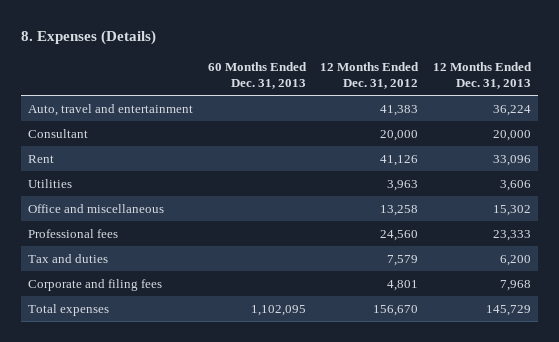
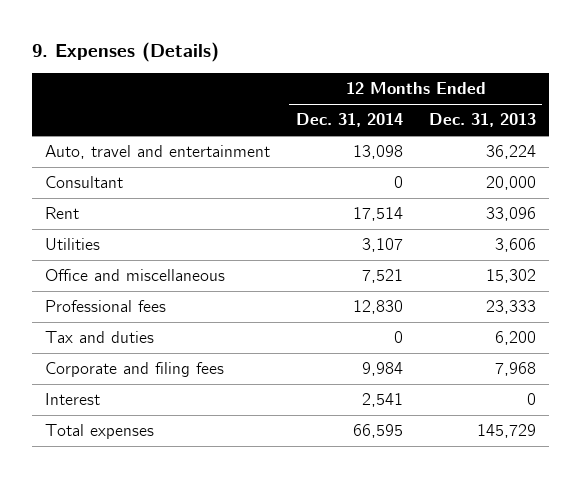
[20,30,156,46] 8. Expenses (Details) -> [31,41,219,62] 9. Expenses (Details)
[207,61,307,89] 60 Months Ended Dec. 31, 2013 -> none
[320,61,420,89] 12 Months Ended Dec. 31, 2012 -> none
none -> [295,113,403,128] Dec. 31, 2014
none -> [44,393,100,406] Interest

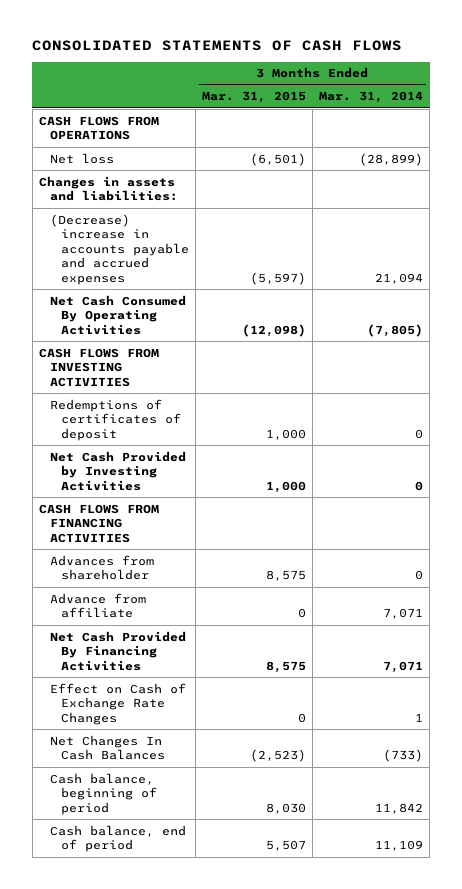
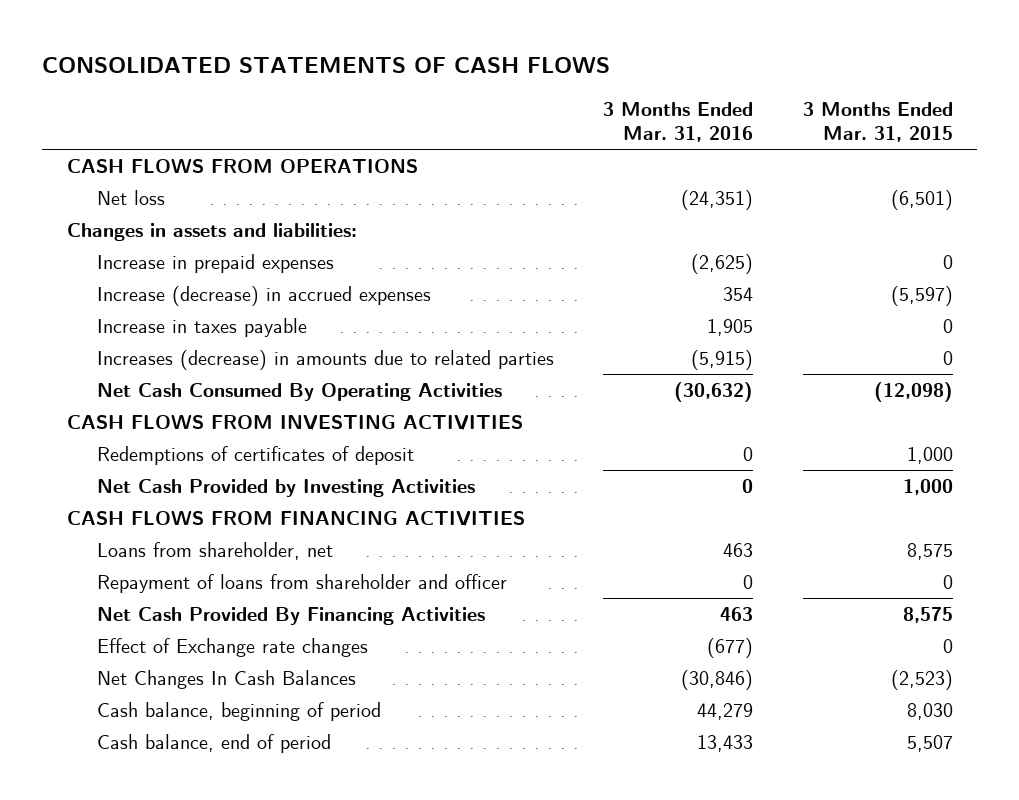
[319,91,424,104] Mar. 31, 2014 -> none
none -> [603,101,754,143] 3 Months Ended Mar. 31, 2016
none -> [97,254,335,274] Increase in prepaid expenses
[49,213,189,285] (Decrease) increase in accounts payable and accrued expenses -> [97,286,432,307] Increase (decrease) in accrued expenses
none -> [97,318,308,338] Increase in taxes payable
none -> [97,350,555,371] Increases (decrease) in amounts due to related parties
[49,592,146,619] Advance from affiliate -> none
[49,554,154,581] Advances from shareholder -> [97,542,334,561] Loans from shareholder, net
none -> [97,574,508,594] Repayment of loans from shareholder and officer
[49,682,186,725] Effect on Cash of Exchange Rate Changes -> [97,638,369,658] Effect of Exchange rate changes

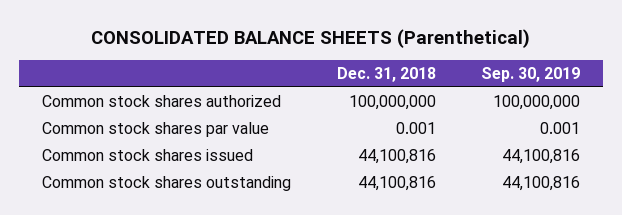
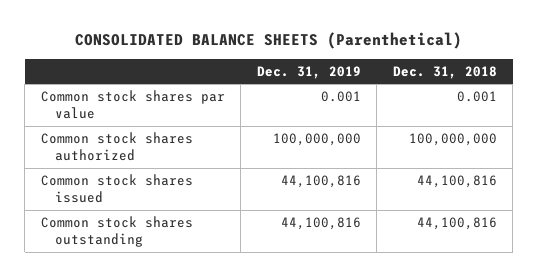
[481,67,581,83] Sep. 30, 2019 -> none
none -> [256,65,361,79] Dec. 31, 2019
[41,95,281,108] Common stock shares authorized -> [40,131,193,162] Common stock shares authorized

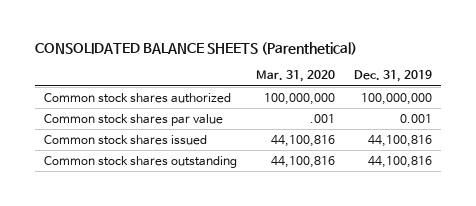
[392,65,497,79] Dec. 31, 2018 -> none
none -> [255,70,335,83] Mar. 31, 2020
[40,89,225,120] Common stock shares par value -> [44,113,224,126] Common stock shares par value

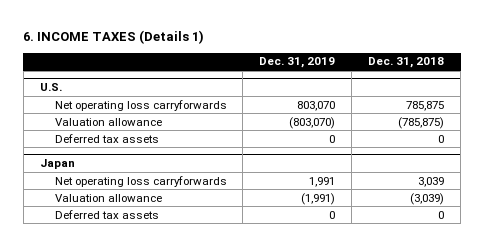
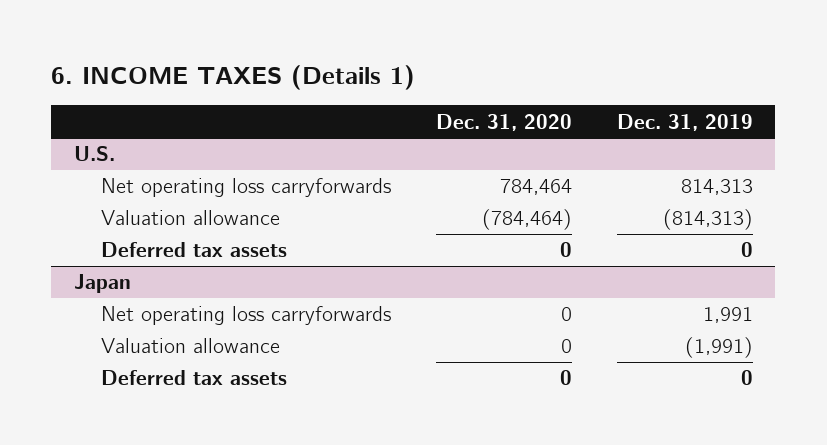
[368,57,445,69] Dec. 31, 2018 -> none
none -> [436,113,573,131] Dec. 31, 2020
[297,100,336,111] 803,070 -> [681,179,754,196] 814,313
[289,116,336,129] (803,070) -> [663,209,754,231] (814,313)

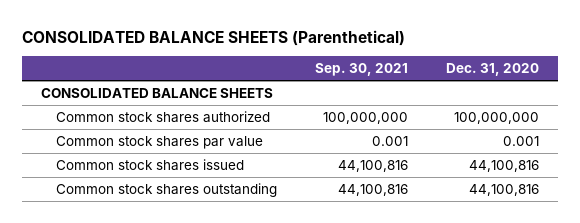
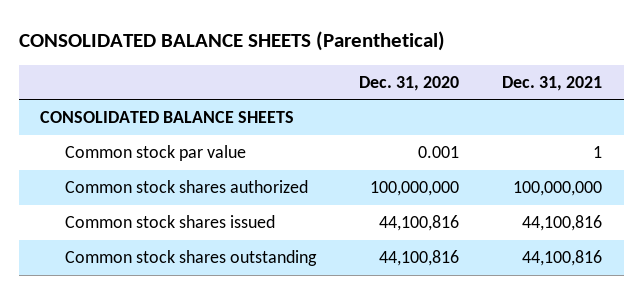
[315,63,409,77] Sep. 30, 2021 -> none
none -> [502,75,603,91] Dec. 31, 2021
none -> [65,145,247,162] Common stock par value
[56,135,264,149] Common stock shares par value -> none

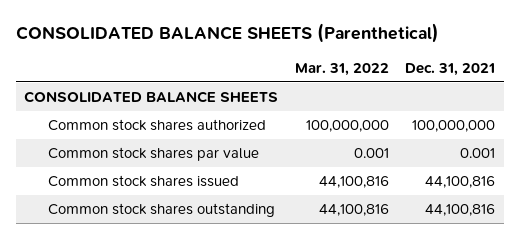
[359,75,460,91] Dec. 31, 2020 -> none
none -> [294,63,389,77] Mar. 31, 2022
[65,145,247,162] Common stock par value -> none
none -> [48,146,260,161] Common stock shares par value

